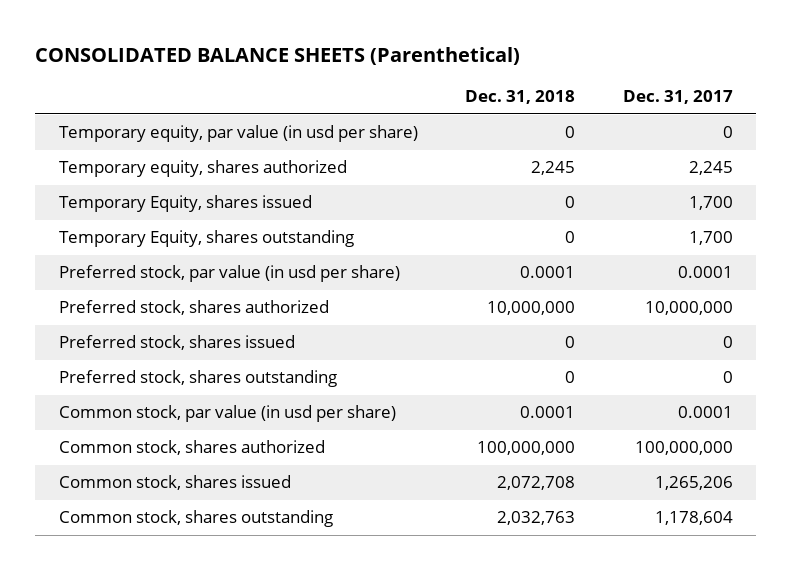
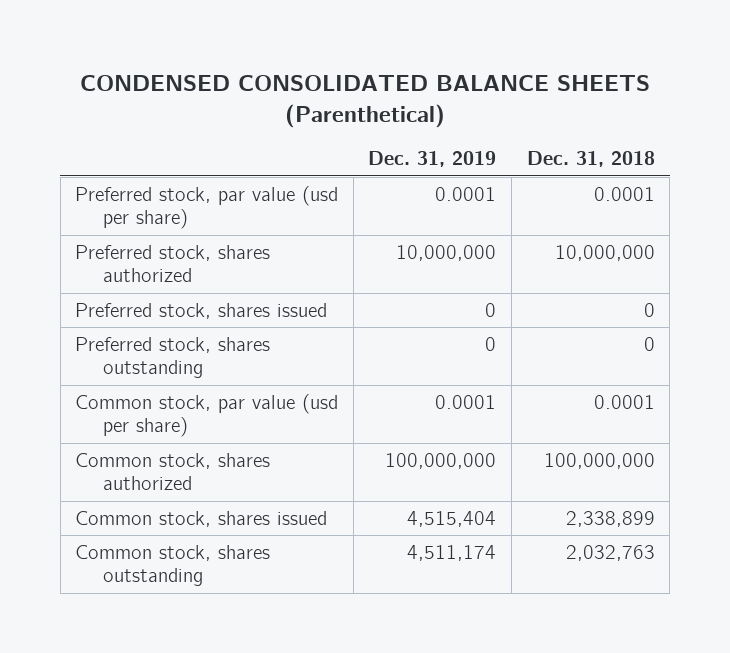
[34,46,520,65] CONSOLIDATED BALANCE SHEETS (Parenthetical) -> [79,74,650,128] CONDENSED CONSOLIDATED BALANCE SHEETS (Parenthetical)
[622,90,733,105] Dec. 31, 2017 -> none
none -> [368,151,497,168] Dec. 31, 2019
[58,125,418,143] Temporary equity, par value (in usd per share) -> none
[58,160,347,178] Temporary equity, shares authorized -> none
[58,195,312,213] Temporary Equity, shares issued -> none
[58,230,354,248] Temporary Equity, shares outstanding -> none
[58,265,400,283] Preferred stock, par value (in usd per share) -> [75,185,339,230] Preferred stock, par value (usd per share)
[58,405,396,423] Common stock, par value (in usd per share) -> [75,393,339,438] Common stock, par value (usd per share)
[497,476,576,491] 2,072,708 -> [565,510,655,527] 2,338,899

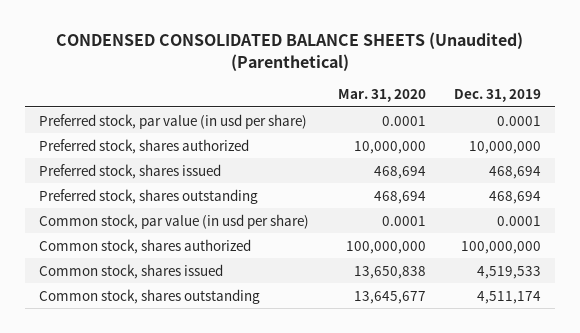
[79,74,650,128] CONDENSED CONSOLIDATED BALANCE SHEETS (Parenthetical) -> [56,32,524,71] CONDENSED CONSOLIDATED BALANCE SHEETS (Unaudited) (Parenthetical)
[526,151,655,168] Dec. 31, 2018 -> none
none -> [337,88,426,102] Mar. 31, 2020
[75,185,339,230] Preferred stock, par value (usd per share) -> [39,113,308,129] Preferred stock, par value (in usd per share)
[485,302,497,317] 0 -> [488,165,541,179] 468,694
[485,336,497,351] 0 -> [488,190,541,204] 468,694
[75,393,339,438] Common stock, par value (usd per share) -> [39,213,310,229] Common stock, par value (in usd per share)
[407,510,497,527] 4,515,404 -> [476,265,541,279] 4,519,533

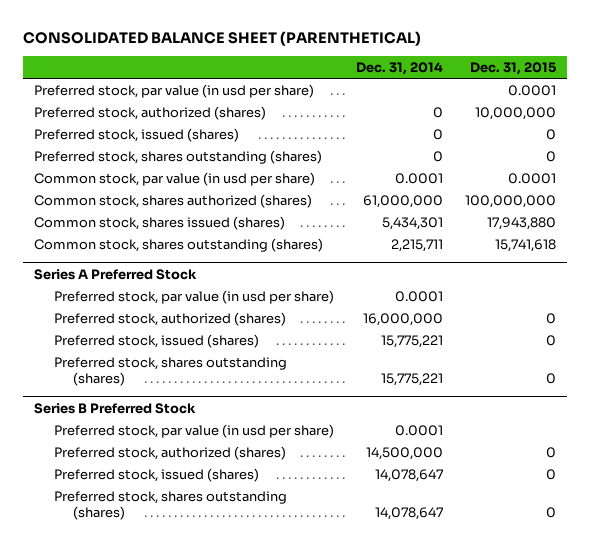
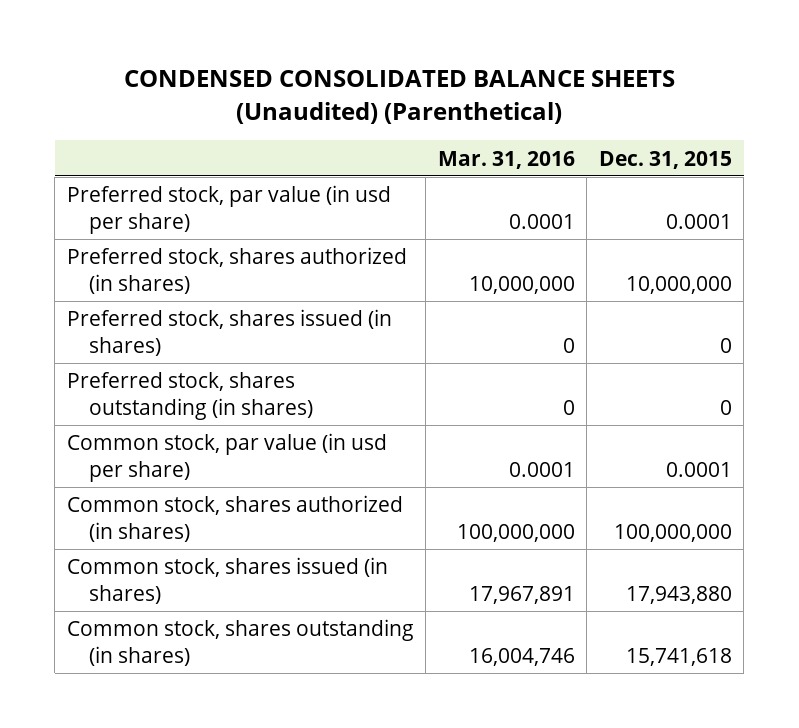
[23,30,422,46] CONSOLIDATED BALANCE SHEET (PARENTHETICAL) -> [124,70,676,124] CONDENSED CONSOLIDATED BALANCE SHEETS (Unaudited) (Parenthetical)
[355,61,443,75] Dec. 31, 2014 -> none
none -> [437,150,575,169] Mar. 31, 2016
[34,105,267,120] Preferred stock, authorized (shares) -> [66,247,407,295] Preferred stock, shares authorized (in shares)
[34,127,240,142] Preferred stock, issued (shares) -> [66,309,392,357] Preferred stock, shares issued (in shares)
[34,149,323,164] Preferred stock, shares outstanding (shares) -> [66,372,314,421] Preferred stock, shares outstanding (in shares)
[34,268,198,280] Series A Preferred Stock -> none
[53,289,334,304] Preferred stock, par value (in usd per share) -> none
[53,311,286,326] Preferred stock, authorized (shares) -> none
[53,333,259,348] Preferred stock, issued (shares) -> none
[53,356,287,386] Preferred stock, shares outstanding (shares) -> none
[34,402,197,414] Series B Preferred Stock -> none
[53,423,334,438] Preferred stock, par value (in usd per share) -> none
[53,445,286,460] Preferred stock, authorized (shares) -> none
[53,467,259,482] Preferred stock, issued (shares) -> none
[53,490,287,520] Preferred stock, shares outstanding (shares) -> none
[34,193,313,208] Common stock, shares authorized (shares) -> [66,495,403,543] Common stock, shares authorized (in shares)
[34,215,286,230] Common stock, shares issued (shares) -> [66,557,388,605] Common stock, shares issued (in shares)
[34,237,324,252] Common stock, shares outstanding (shares) -> [66,619,414,667] Common stock, shares outstanding (in shares)

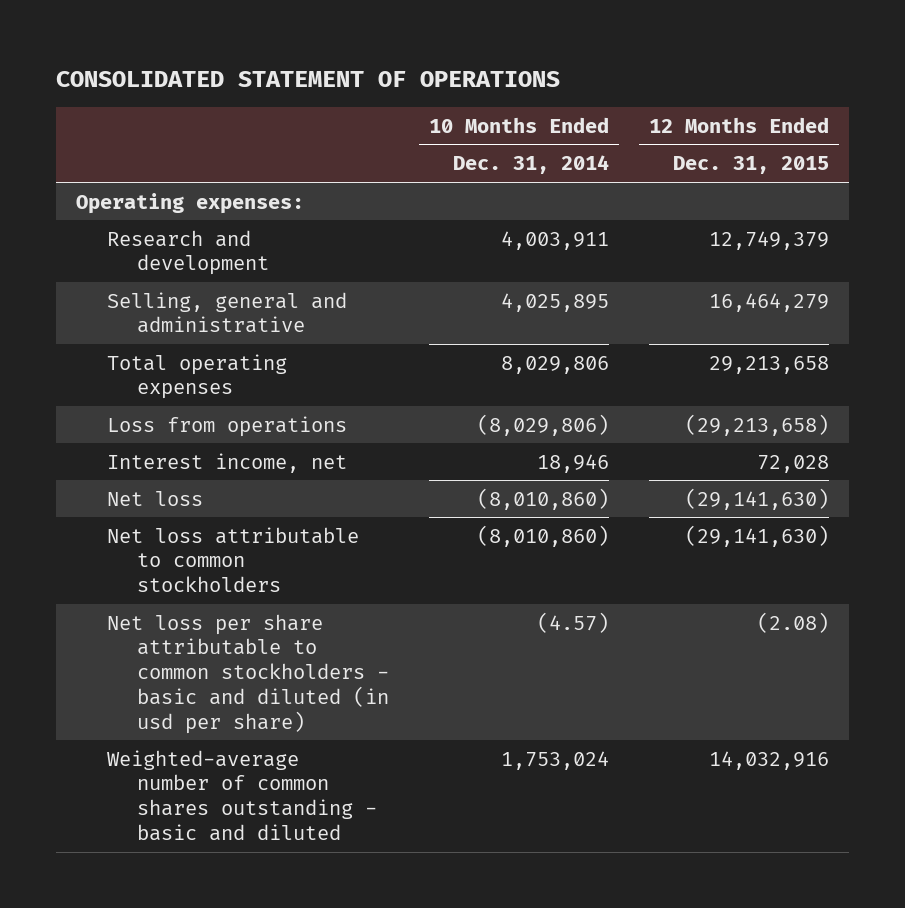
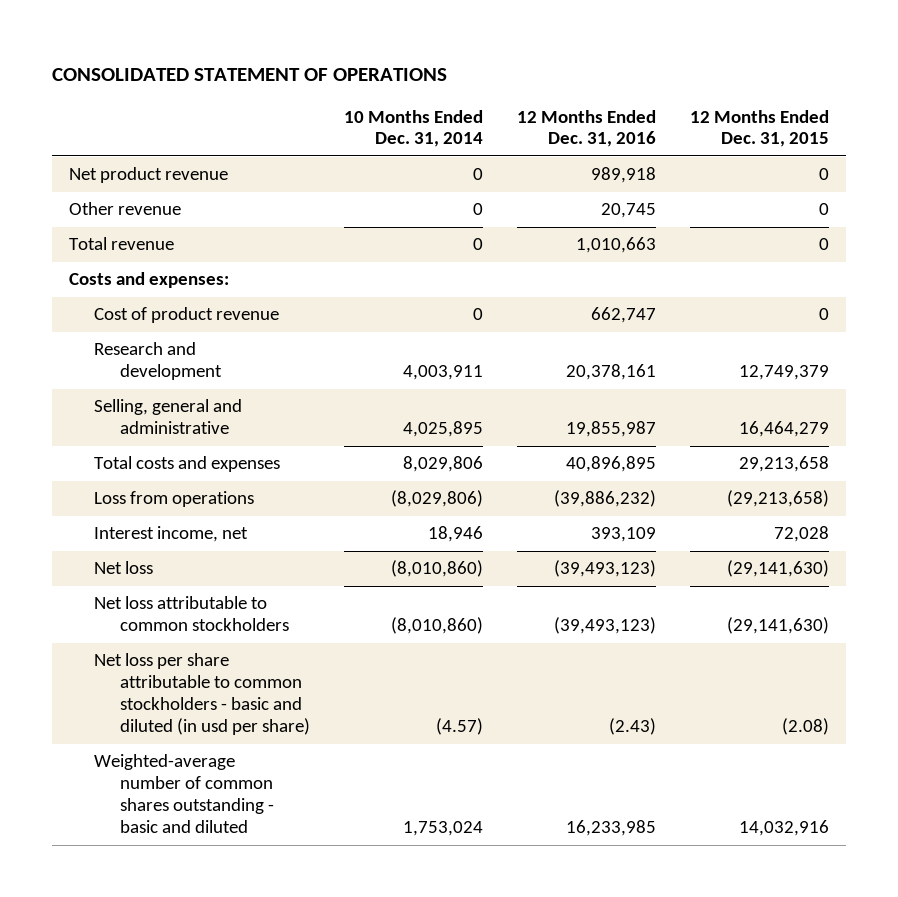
none -> [516,109,656,148] 12 Months Ended Dec. 31, 2016
none -> [69,167,229,184] Net product revenue
none -> [69,202,182,216] Other revenue
none -> [69,237,175,251] Total revenue
[76,192,305,214] Operating expenses: -> [69,272,230,289] Costs and expenses:
none -> [94,307,280,324] Cost of product revenue
[106,353,287,400] Total operating expenses -> [94,456,281,473] Total costs and expenses

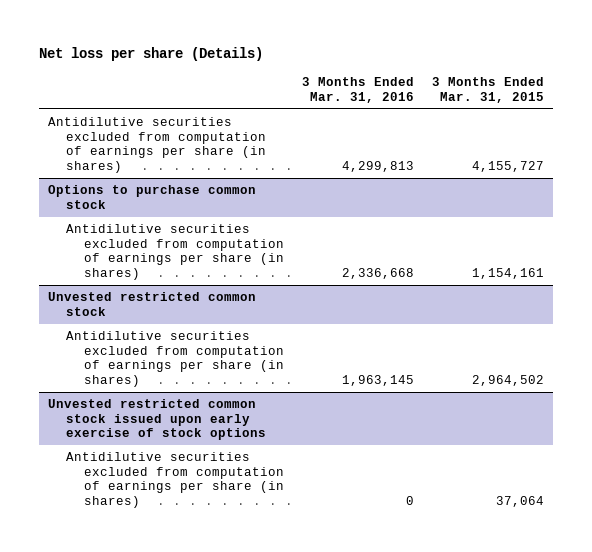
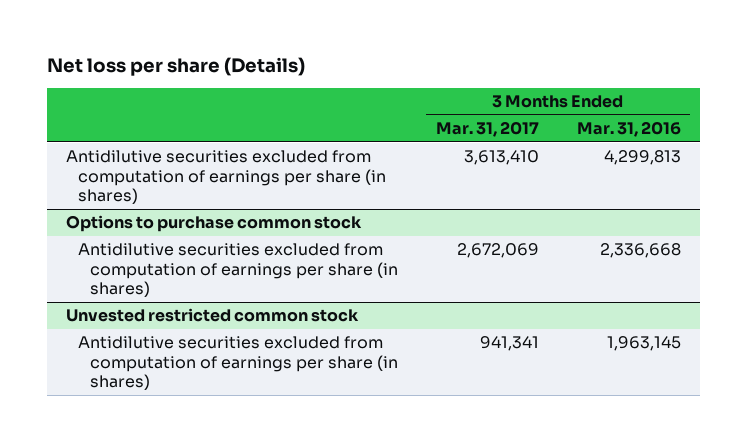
[432,77,545,103] 3 Months Ended Mar. 31, 2015 -> none
none -> [435,120,539,137] Mar. 31, 2017
[47,399,267,441] Unvested restricted common stock issued upon early exercise of stock options -> none
[66,452,285,508] Antidilutive securities excluded from computation of earnings per share (in shares) -> none

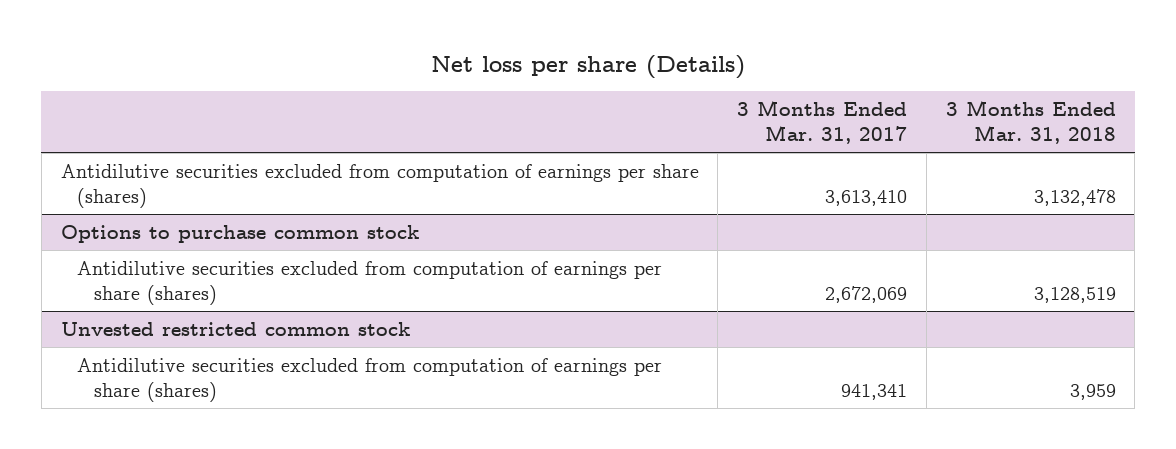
[576,120,681,137] Mar. 31, 2016 -> none
none -> [945,99,1116,145] 3 Months Ended Mar. 31, 2018
[65,150,386,205] Antidilutive securities excluded from computation of earnings per share (in shares) -> [60,163,699,208] Antidilutive securities excluded from computation of earnings per share (shares)
[77,243,398,298] Antidilutive securities excluded from computation of earnings per share (in shares) -> [77,260,663,305] Antidilutive securities excluded from computation of earnings per share (shares)
[77,336,398,391] Antidilutive securities excluded from computation of earnings per share (in shares) -> [77,357,663,402] Antidilutive securities excluded from computation of earnings per share (shares)

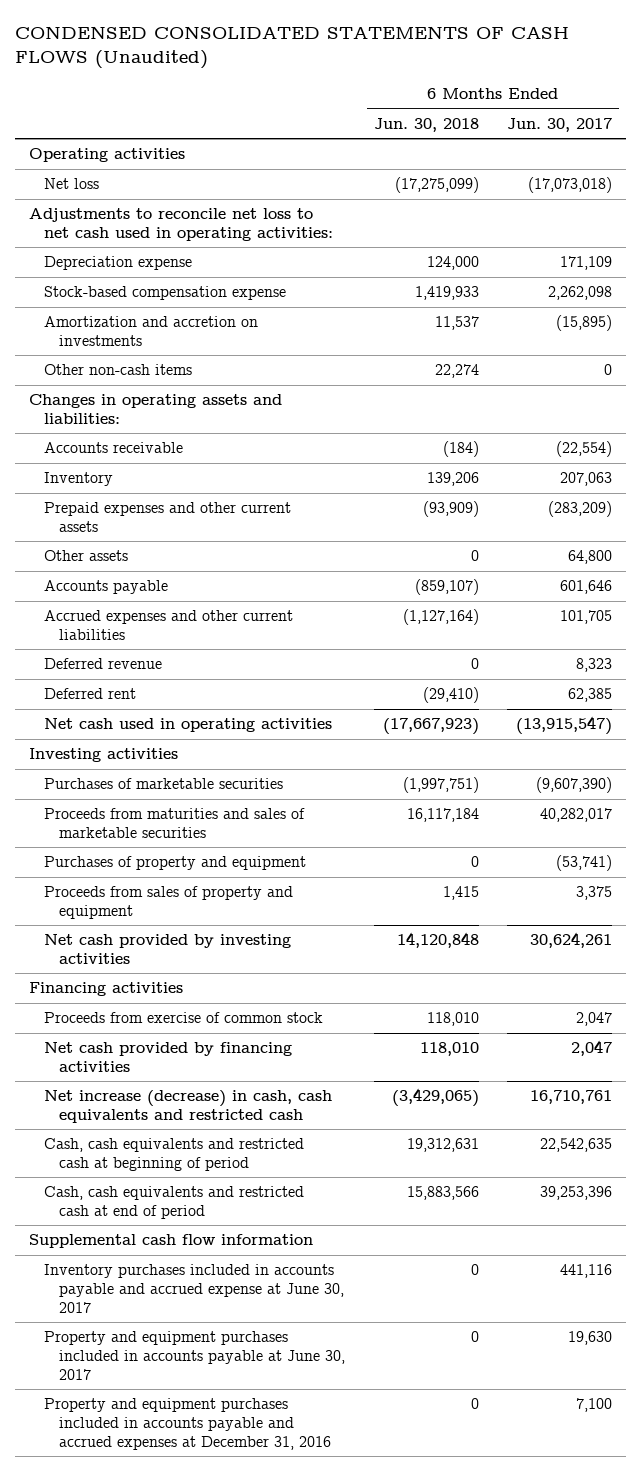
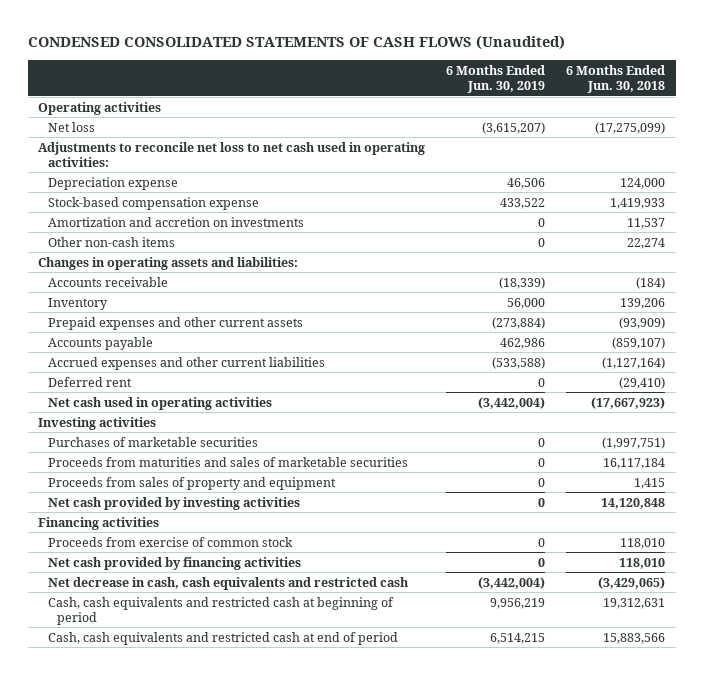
[507,117,613,132] Jun. 30, 2017 -> none
none -> [446,64,546,93] 6 Months Ended Jun. 30, 2019
[44,550,129,562] Other assets -> none
[44,658,163,670] Deferred revenue -> none
[44,856,307,871] Purchases of property and equipment -> none
[44,1090,333,1123] Net increase (decrease) in cash, cash equivalents and restricted cash -> [47,576,409,590] Net decrease in cash, cash equivalents and restricted cash
[29,1234,314,1249] Supplemental cash flow information -> none
[44,1264,345,1313] Inventory purchases included in accounts payable and accrued expense at June 30, 2017 -> none
[44,1331,346,1380] Property and equipment purchases included in accounts payable at June 30, 2017 -> none
[44,1398,332,1450] Property and equipment purchases included in accounts payable and accrued expenses at December 31, 2016 -> none

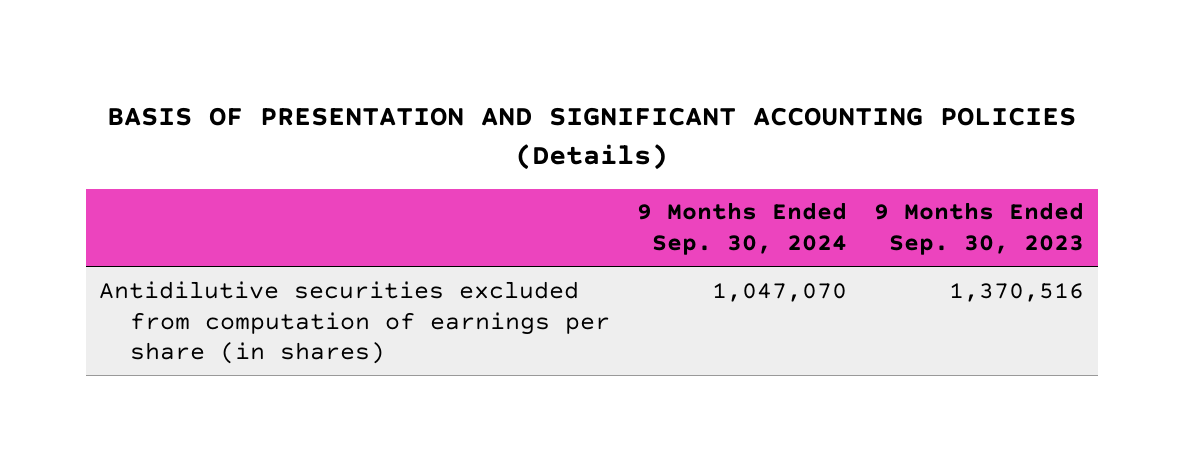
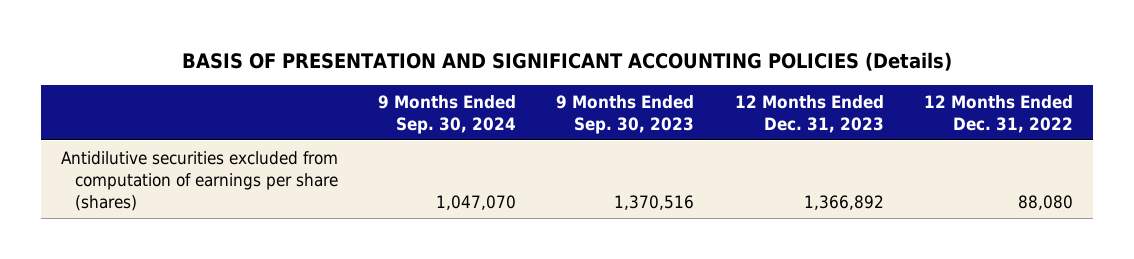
none -> [734,94,884,133] 12 Months Ended Dec. 31, 2023
none -> [923,94,1073,133] 12 Months Ended Dec. 31, 2022
[99,280,610,365] Antidilutive securities excluded from computation of earnings per share (in shares) -> [61,150,339,211] Antidilutive securities excluded from computation of earnings per share (shares)

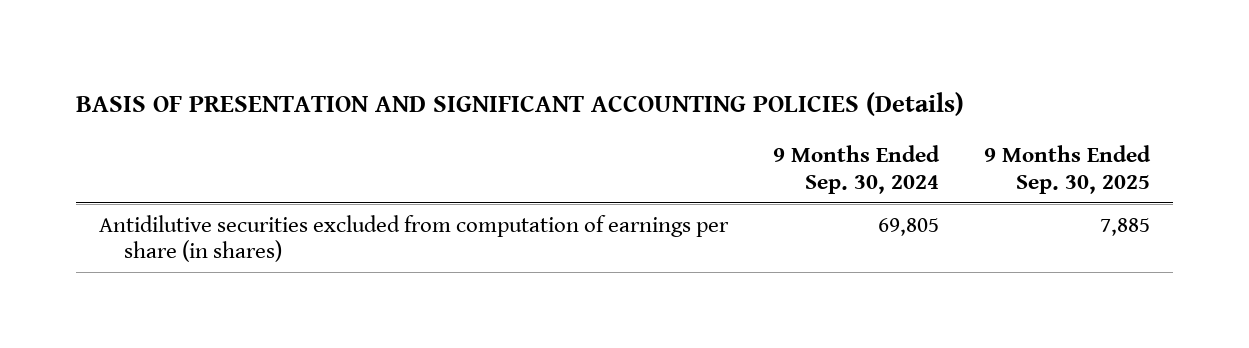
[556,94,695,134] 9 Months Ended Sep. 30, 2023 -> none
[734,94,884,133] 12 Months Ended Dec. 31, 2023 -> none
[923,94,1073,133] 12 Months Ended Dec. 31, 2022 -> none
none -> [984,145,1152,194] 9 Months Ended Sep. 30, 2025
[61,150,339,211] Antidilutive securities excluded from computation of earnings per share (shares) -> [98,214,729,263] Antidilutive securities excluded from computation of earnings per share (in shares)
[436,194,517,210] 1,047,070 -> [877,217,939,236] 69,805

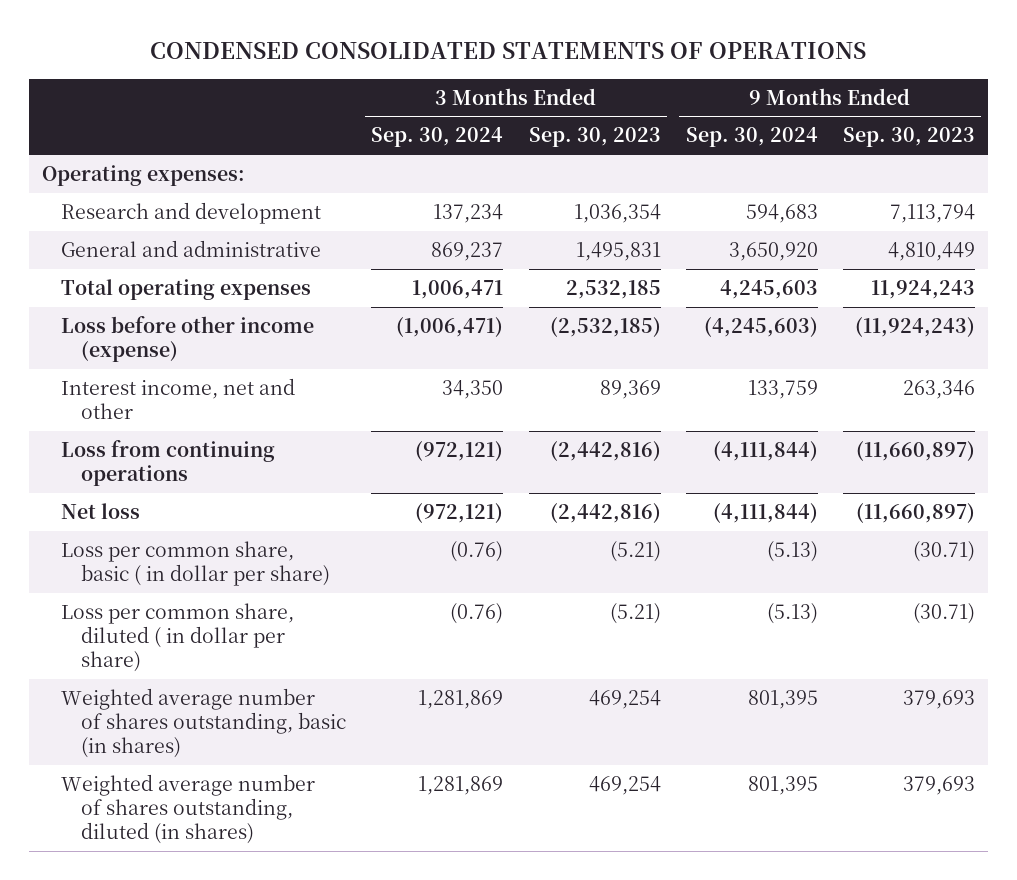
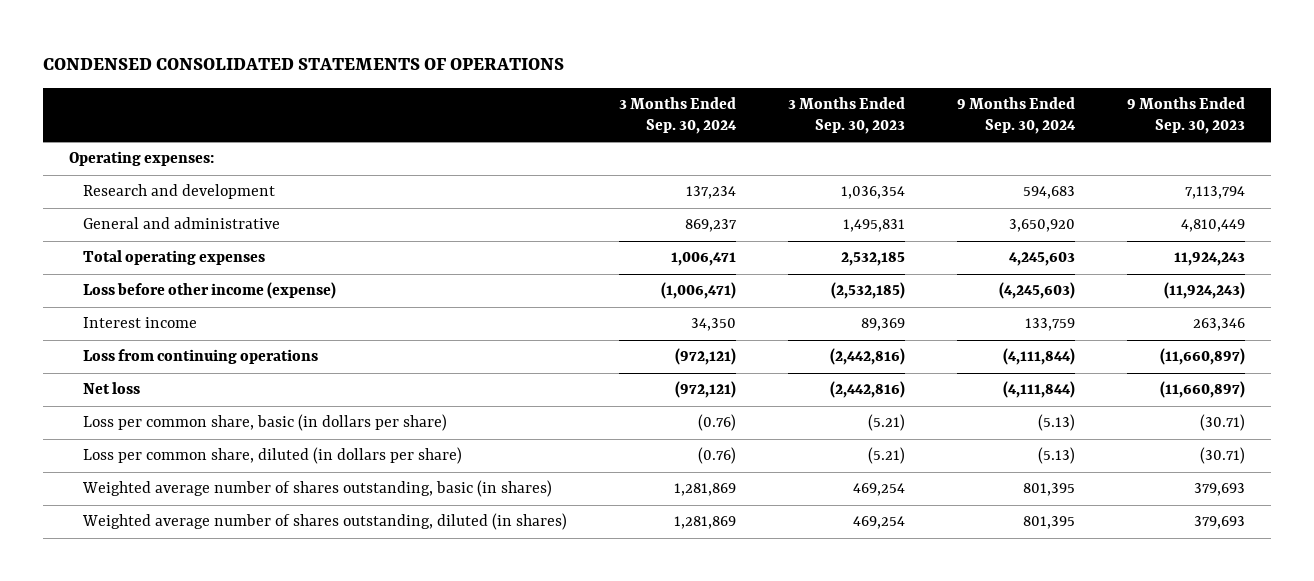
[61,377,296,420] Interest income, net and other -> [83,317,198,329] Interest income
[61,540,331,587] Loss per common share, basic ( in dollar per share) -> [83,414,448,432] Loss per common share, basic (in dollars per share)
[61,602,295,673] Loss per common share, diluted ( in dollar per share) -> [83,447,463,465] Loss per common share, diluted (in dollars per share)

